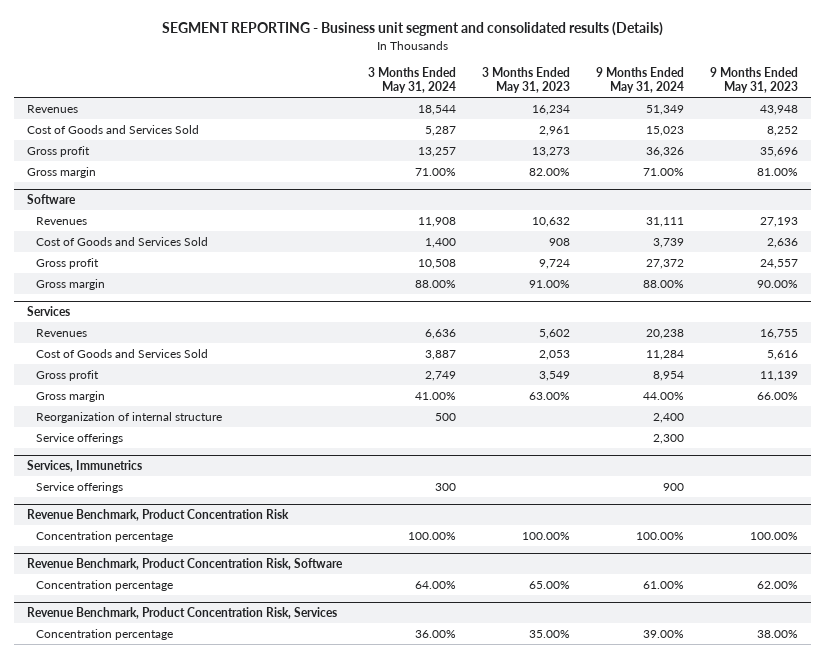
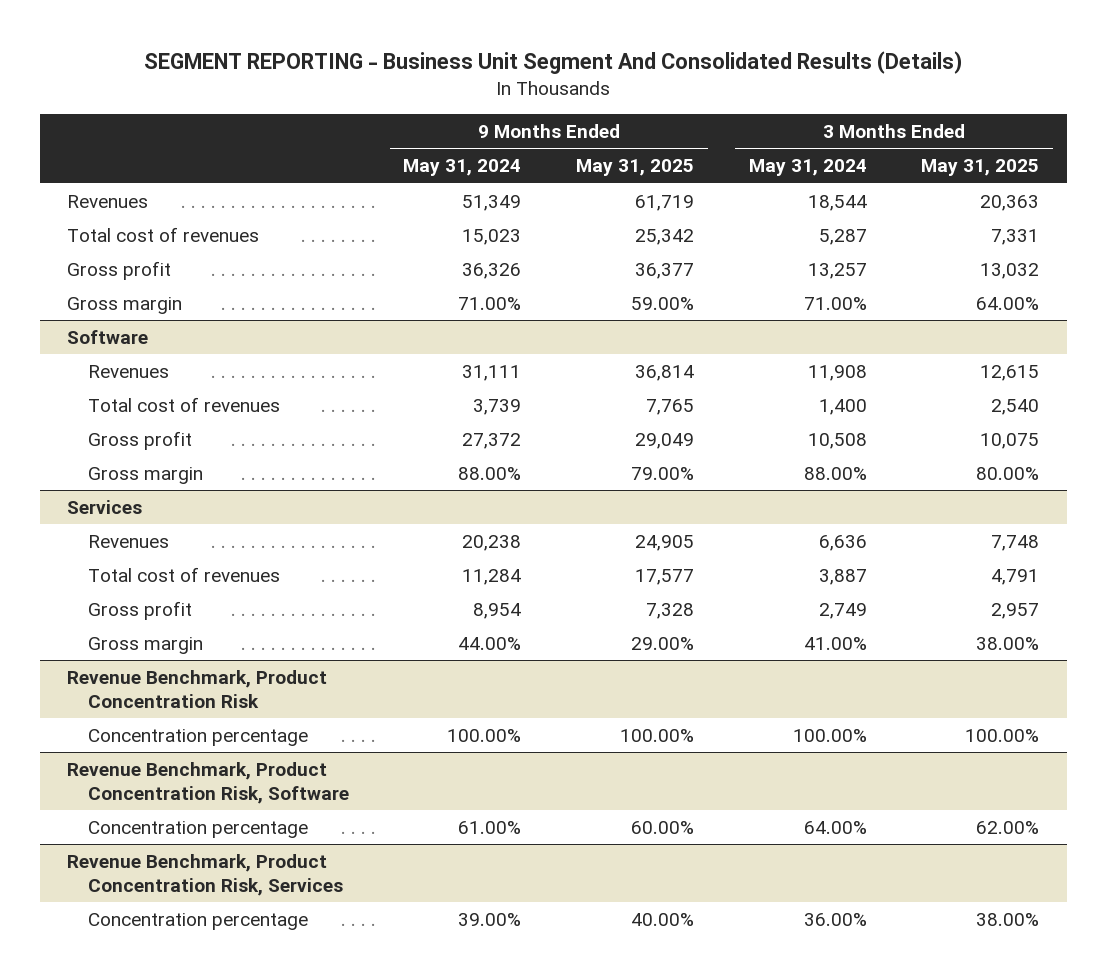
[161,22,663,37] SEGMENT REPORTING - Business unit segment and consolidated results (Details) -> [144,51,963,75] SEGMENT REPORTING - Business Unit Segment And Consolidated Results (Details)
[482,66,571,93] 3 Months Ended May 31, 2023 -> none
[710,66,799,93] 9 Months Ended May 31, 2023 -> none
none -> [576,159,695,177] May 31, 2025
none -> [921,159,1040,177] May 31, 2025
[27,124,200,134] Cost of Goods and Services Sold -> [67,226,260,242] Total cost of revenues
[36,236,209,246] Cost of Goods and Services Sold -> [87,396,280,412] Total cost of revenues
[36,348,209,358] Cost of Goods and Services Sold -> [87,566,280,582] Total cost of revenues
[36,411,223,423] Reorganization of internal structure -> none
[36,432,124,444] Service offerings -> none
[27,460,143,473] Services, Immunetrics -> none
[36,481,124,493] Service offerings -> none

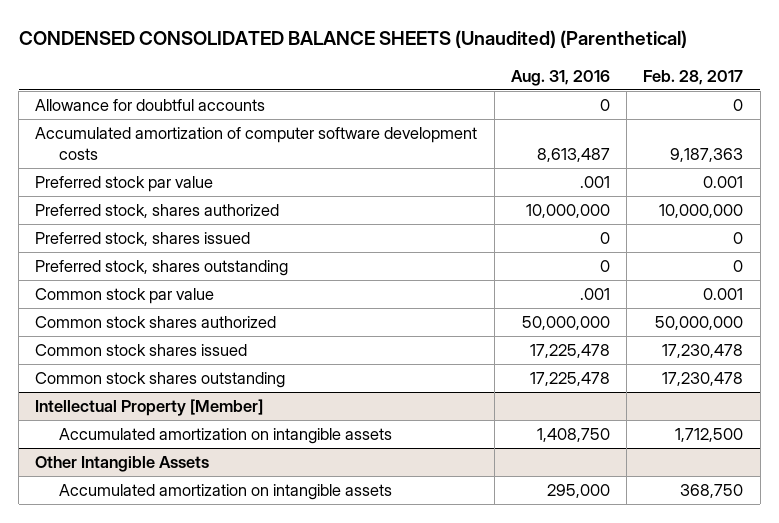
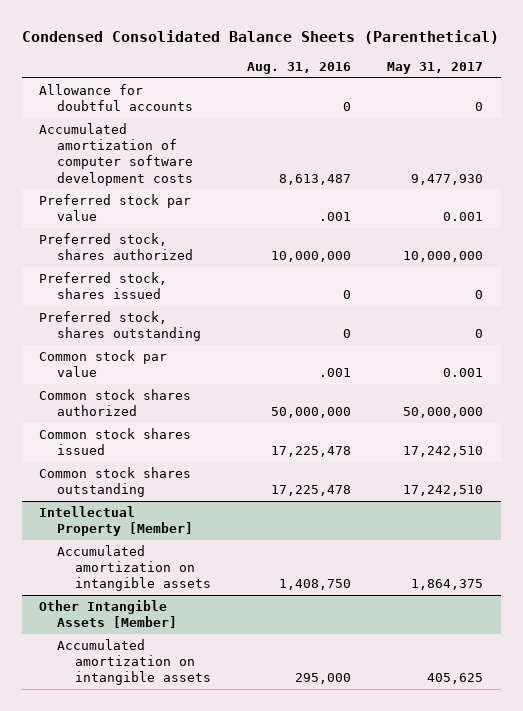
[18,29,687,48] CONDENSED CONSOLIDATED BALANCE SHEETS (Unaudited) (Parenthetical) -> [22,29,500,44] Condensed Consolidated Balance Sheets (Parenthetical)
[643,69,744,85] Feb. 28, 2017 -> none
none -> [387,61,484,74] May 31, 2017
[35,456,210,473] Other Intangible Assets -> [39,600,178,629] Other Intangible Assets [Member]

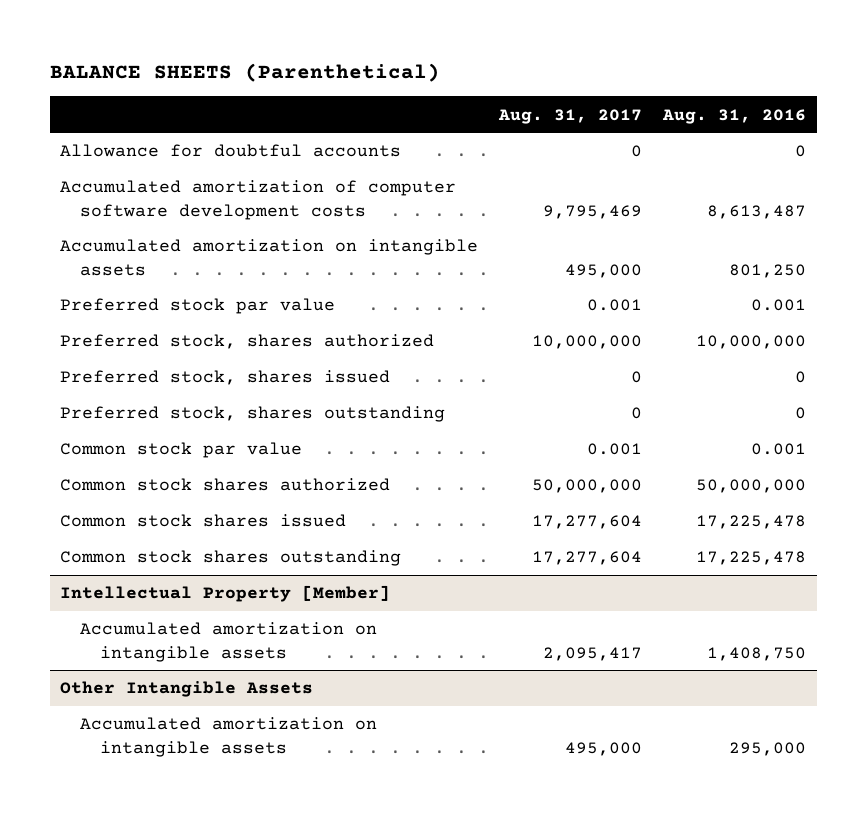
[22,29,500,44] Condensed Consolidated Balance Sheets (Parenthetical) -> [49,63,440,83] BALANCE SHEETS (Parenthetical)
[387,61,484,74] May 31, 2017 -> none
none -> [498,108,643,124] Aug. 31, 2017
none -> [60,239,479,276] Accumulated amortization on intangible assets
[319,212,352,222] .001 -> [751,299,807,312] 0.001
[319,368,352,378] .001 -> [751,443,807,456] 0.001
[39,600,178,629] Other Intangible Assets [Member] -> [60,681,314,698] Other Intangible Assets

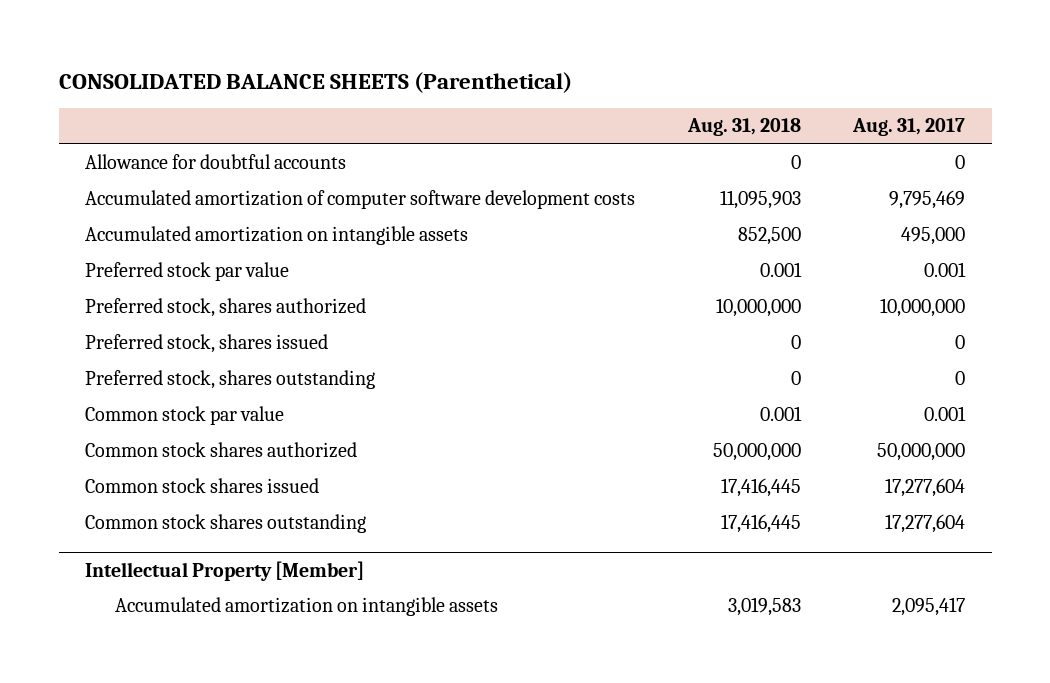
[49,63,440,83] BALANCE SHEETS (Parenthetical) -> [58,71,572,93] CONSOLIDATED BALANCE SHEETS (Parenthetical)
[662,108,807,124] Aug. 31, 2016 -> none
none -> [686,118,801,137] Aug. 31, 2018
[60,681,314,698] Other Intangible Assets -> none
[79,717,377,757] Accumulated amortization on intangible assets -> none

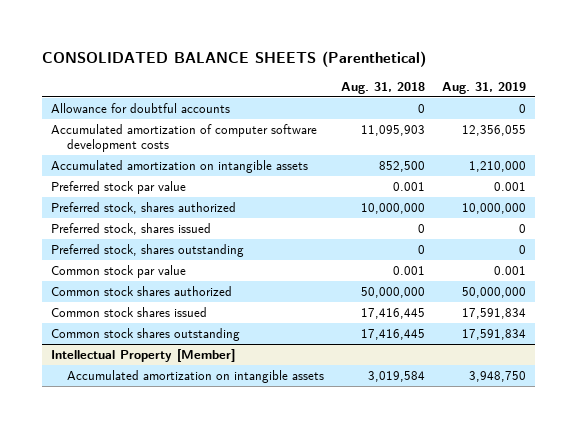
[852,118,966,137] Aug. 31, 2017 -> none
none -> [442,81,527,94] Aug. 31, 2019
[727,597,801,617] 3,019,583 -> [368,371,426,383] 3,019,584

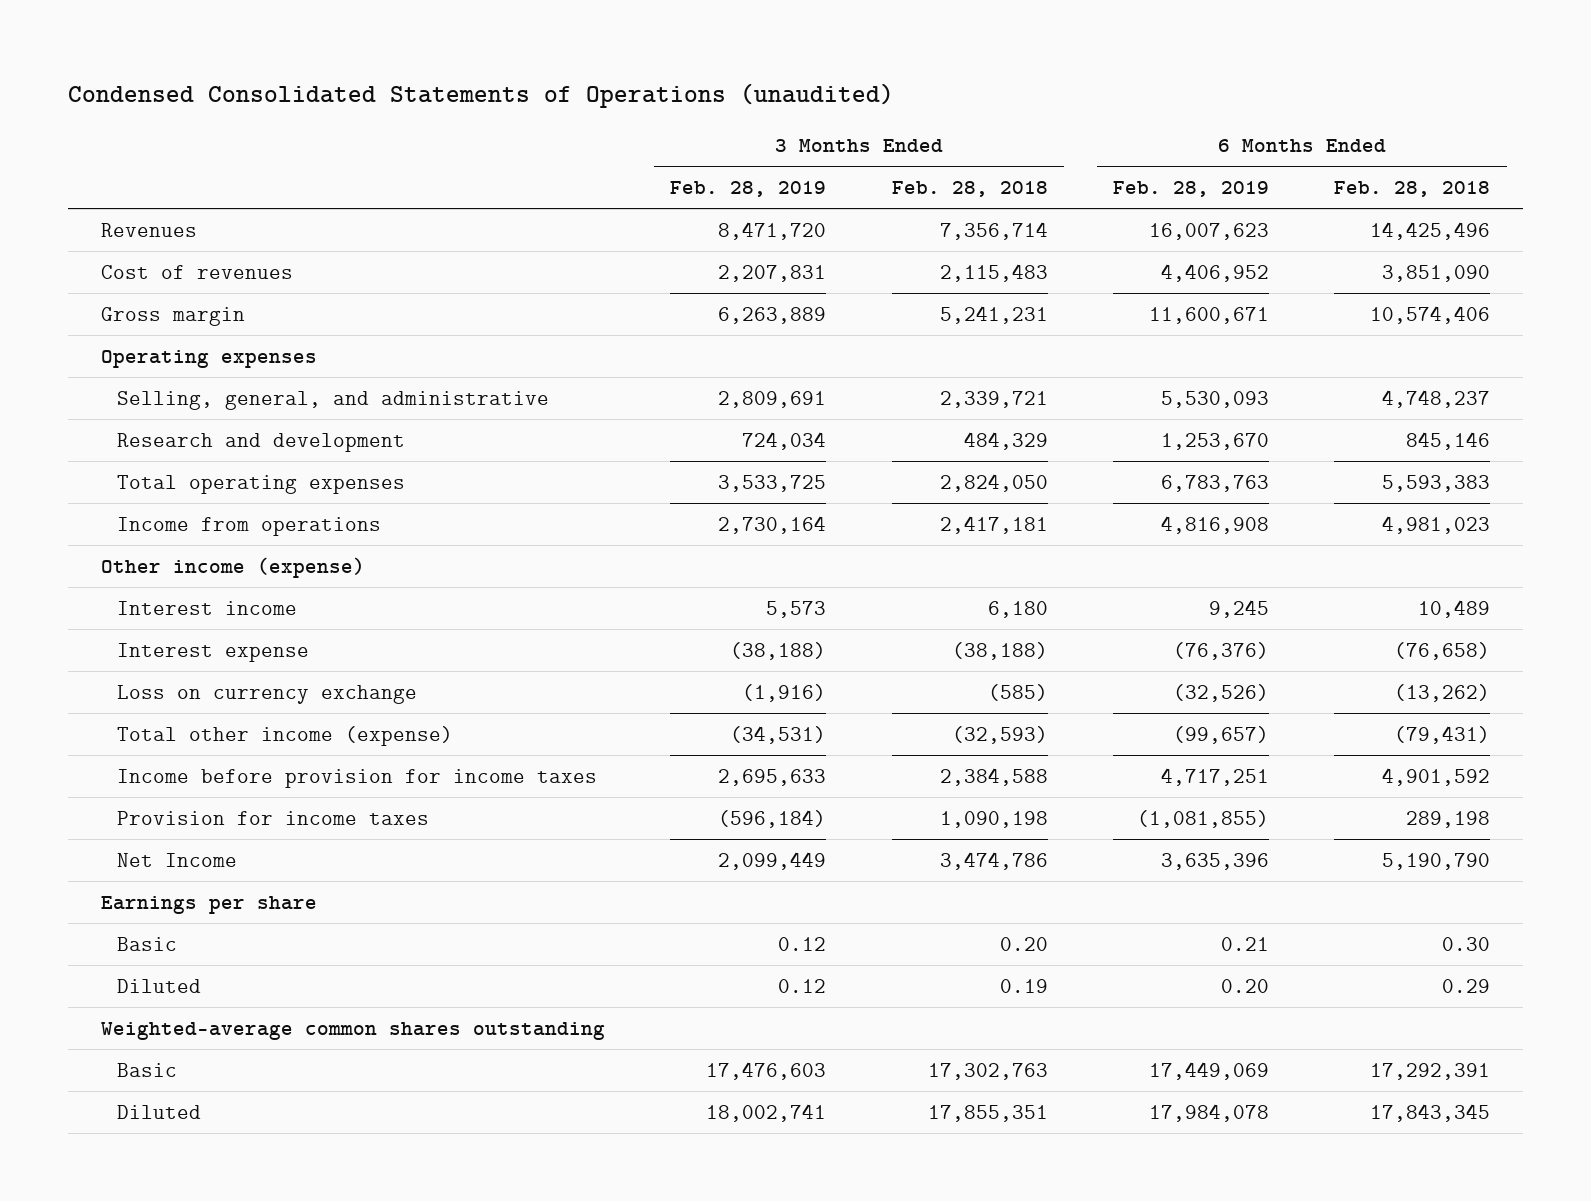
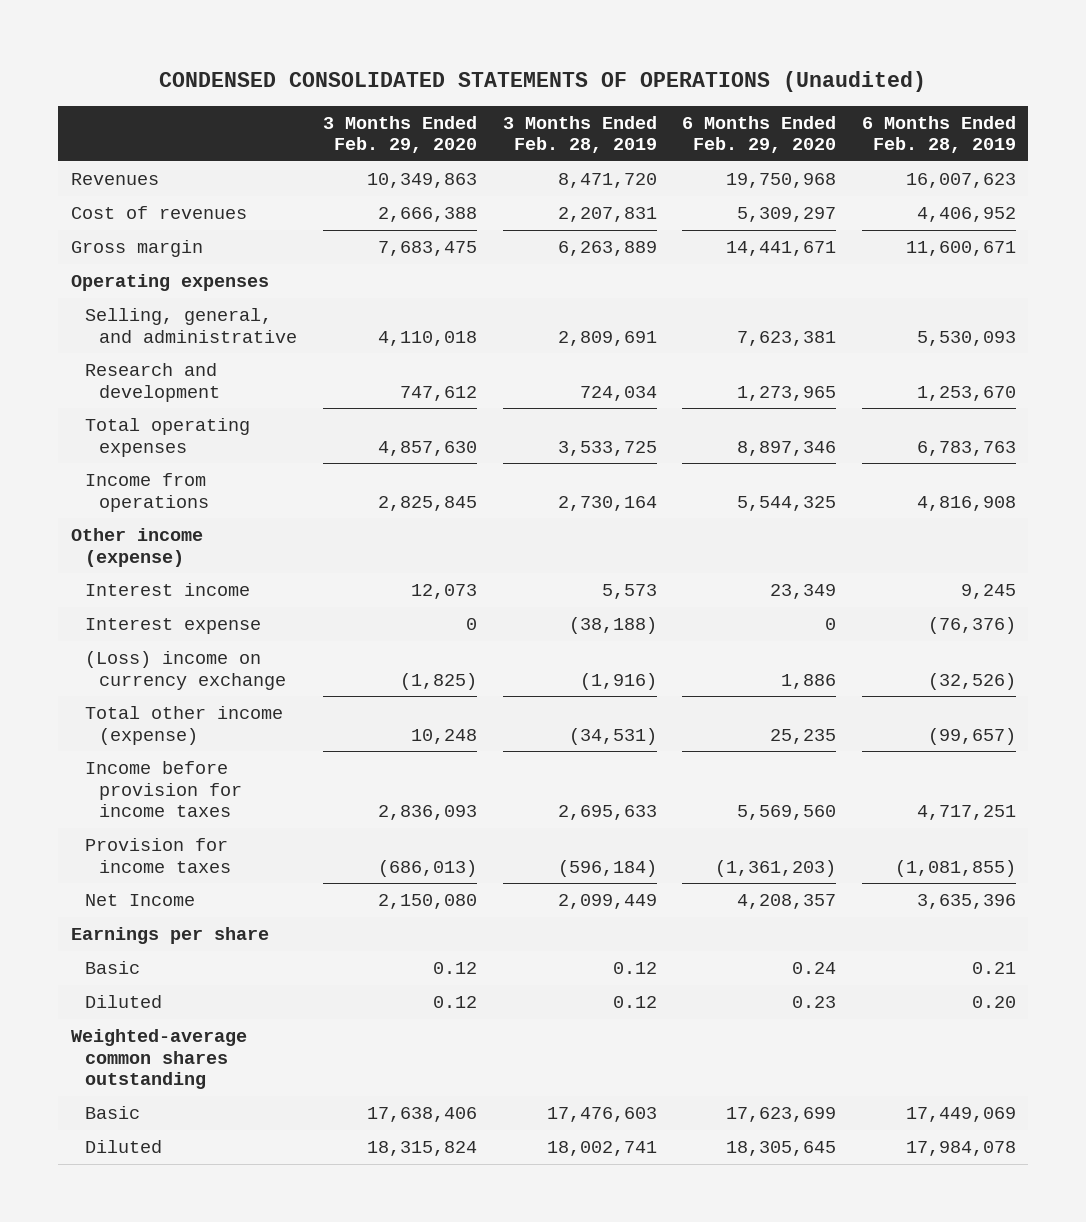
[68,83,895,109] Condensed Consolidated Statements of Operations (unaudited) -> [159,70,927,92] CONDENSED CONSOLIDATED STATEMENTS OF OPERATIONS (Unaudited)
[891,180,1048,197] Feb. 28, 2018 -> none
[1334,180,1491,197] Feb. 28, 2018 -> none
none -> [322,115,477,154] 3 Months Ended Feb. 29, 2020
none -> [682,115,837,154] 6 Months Ended Feb. 29, 2020
[116,684,417,704] Loss on currency exchange -> [85,650,287,690] (Loss) income on currency exchange

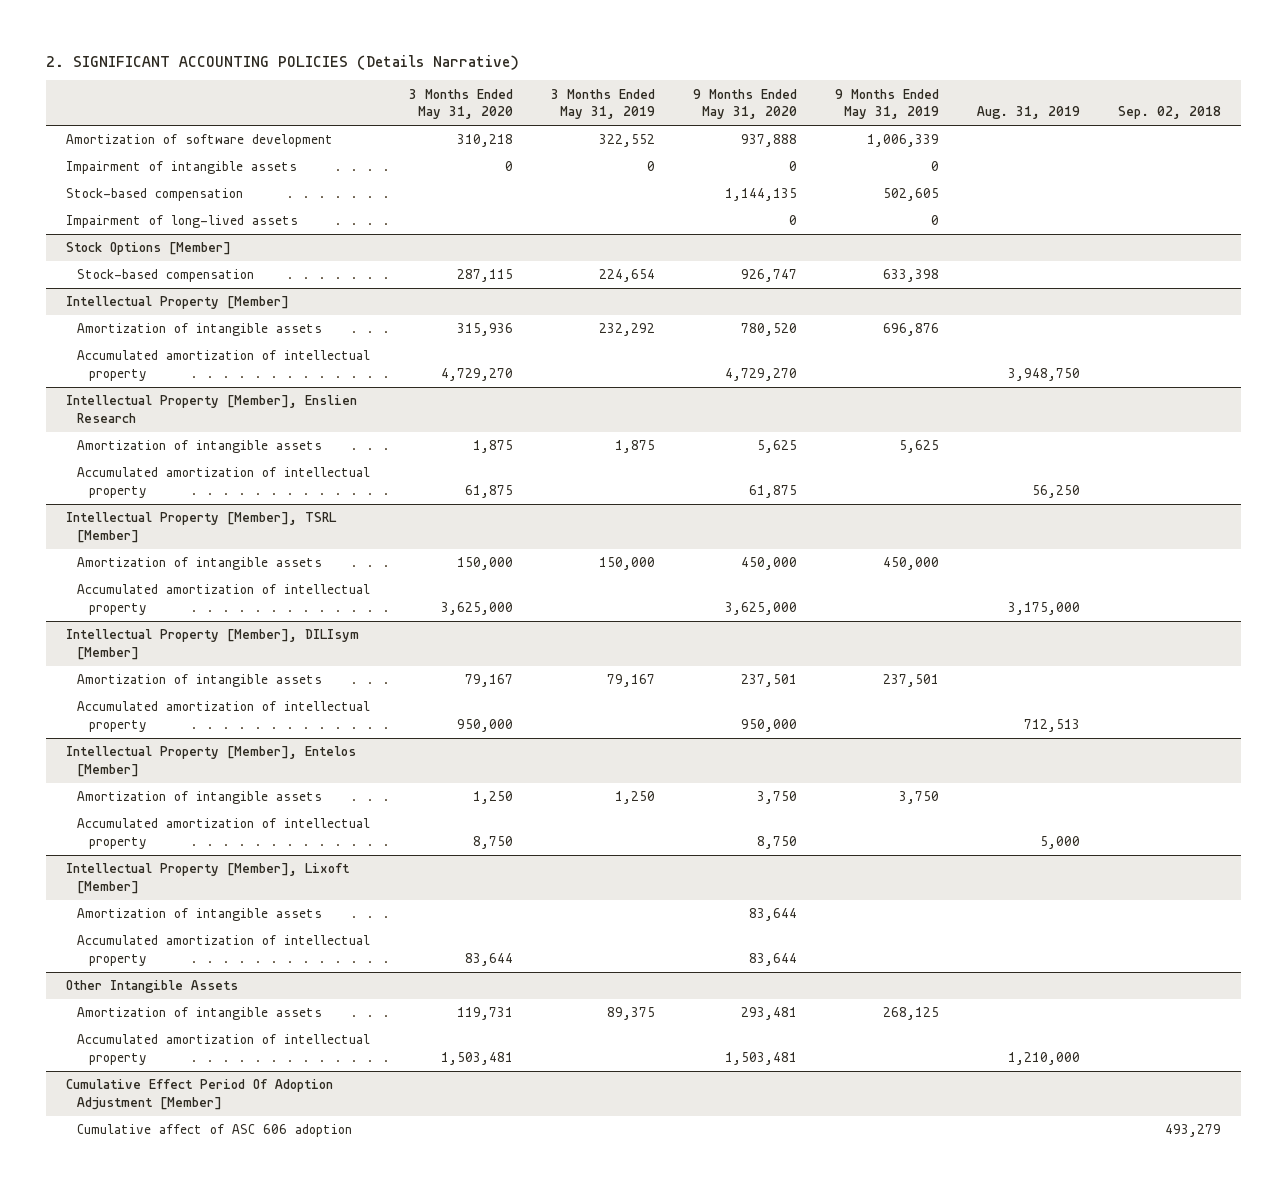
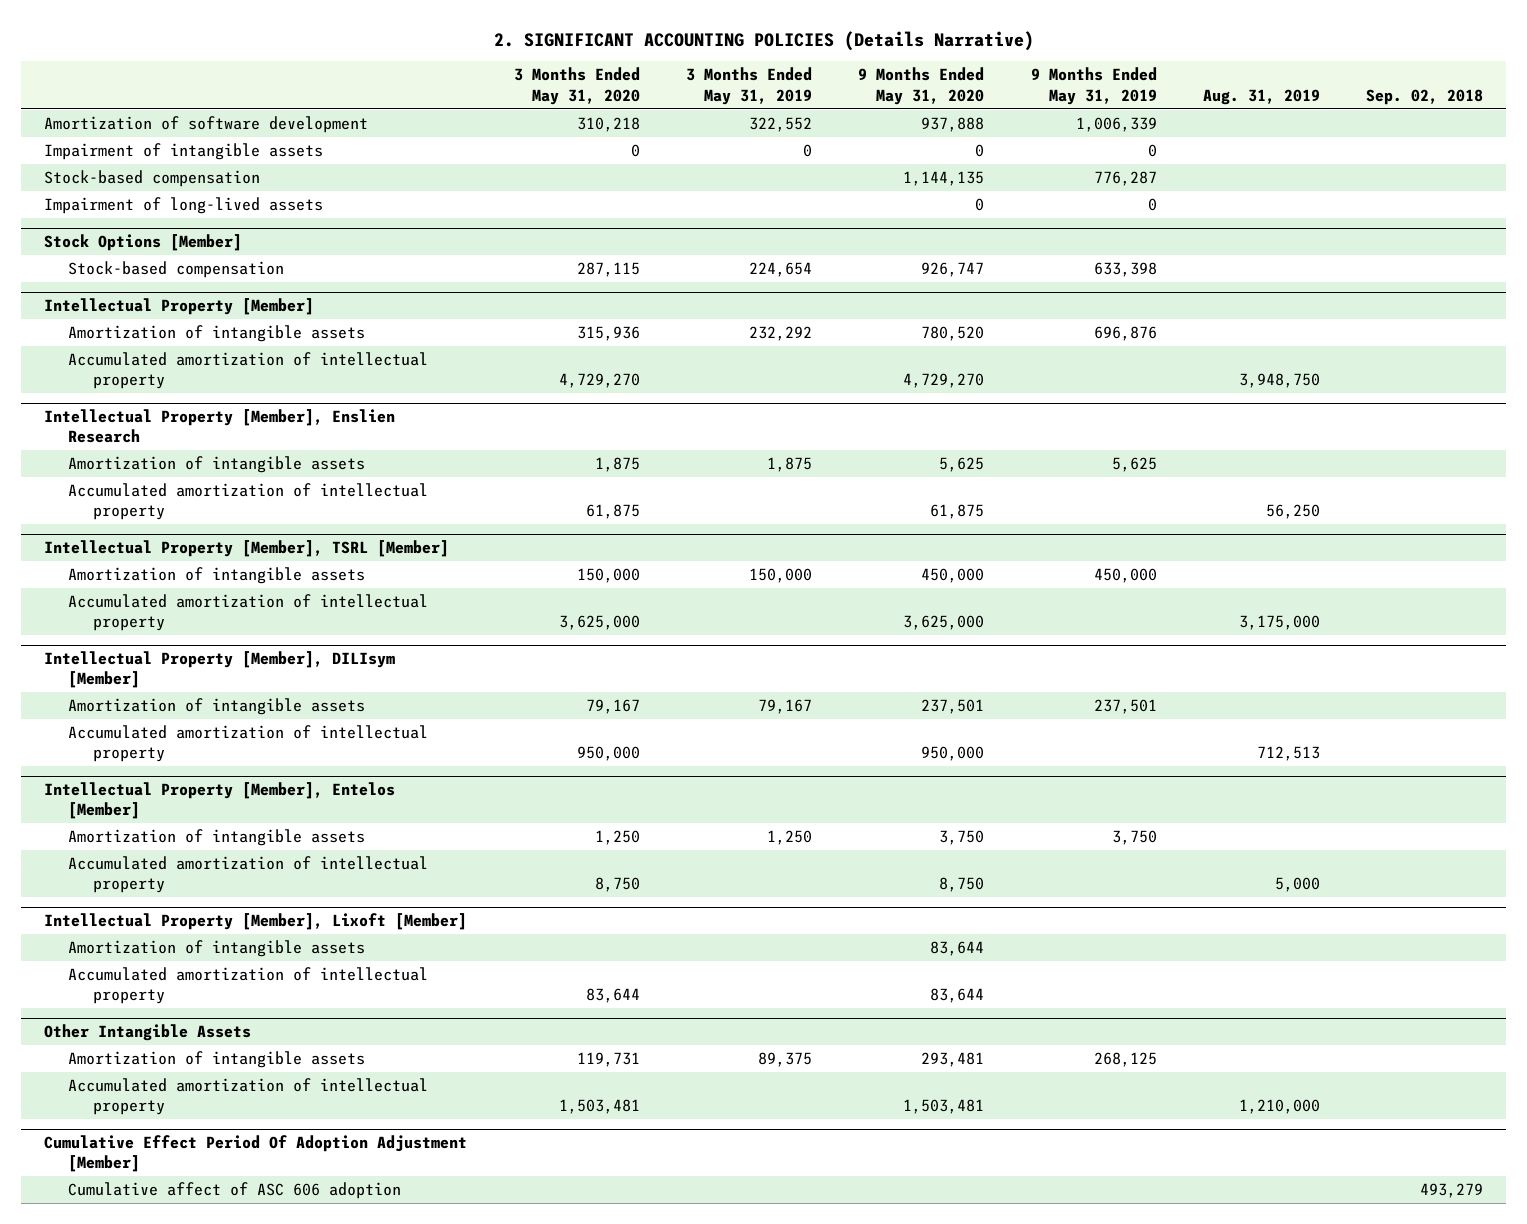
[883,188,940,202] 502,605 -> [1093,171,1157,187] 776,287

